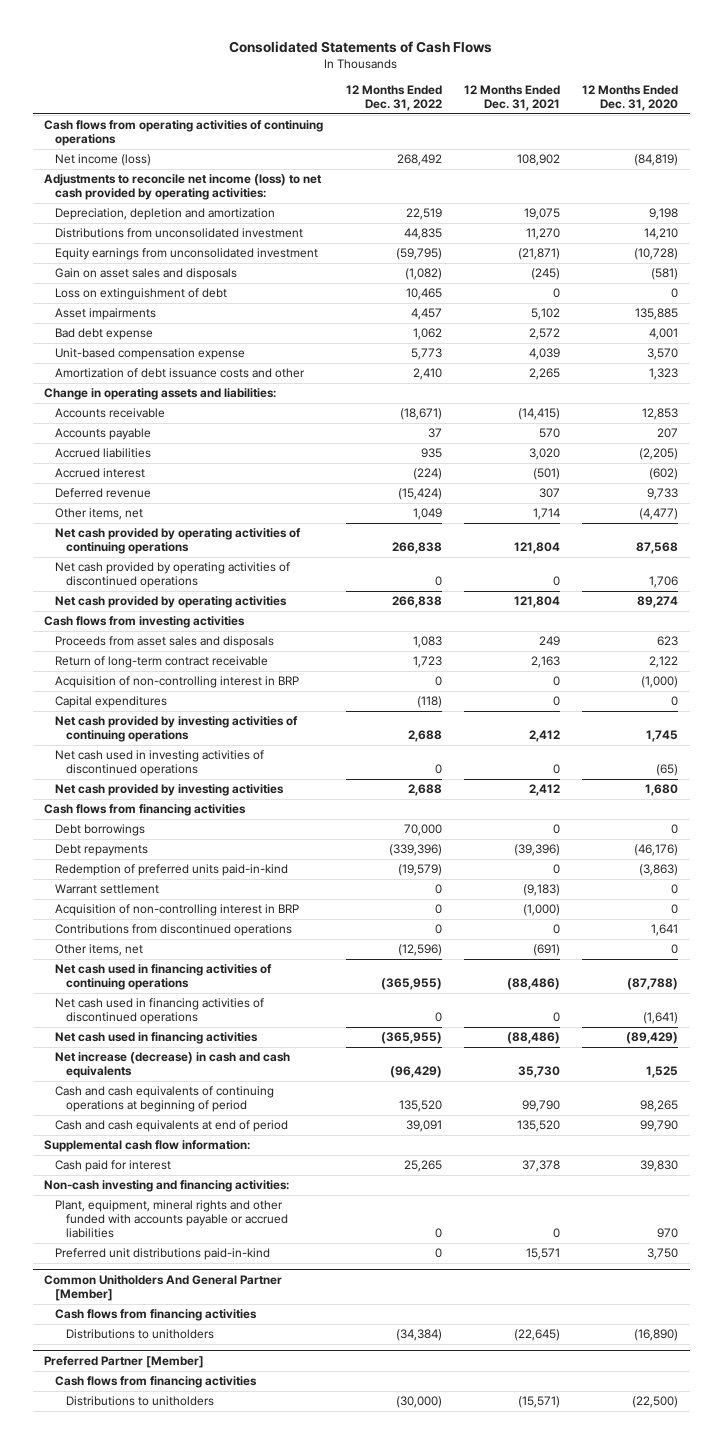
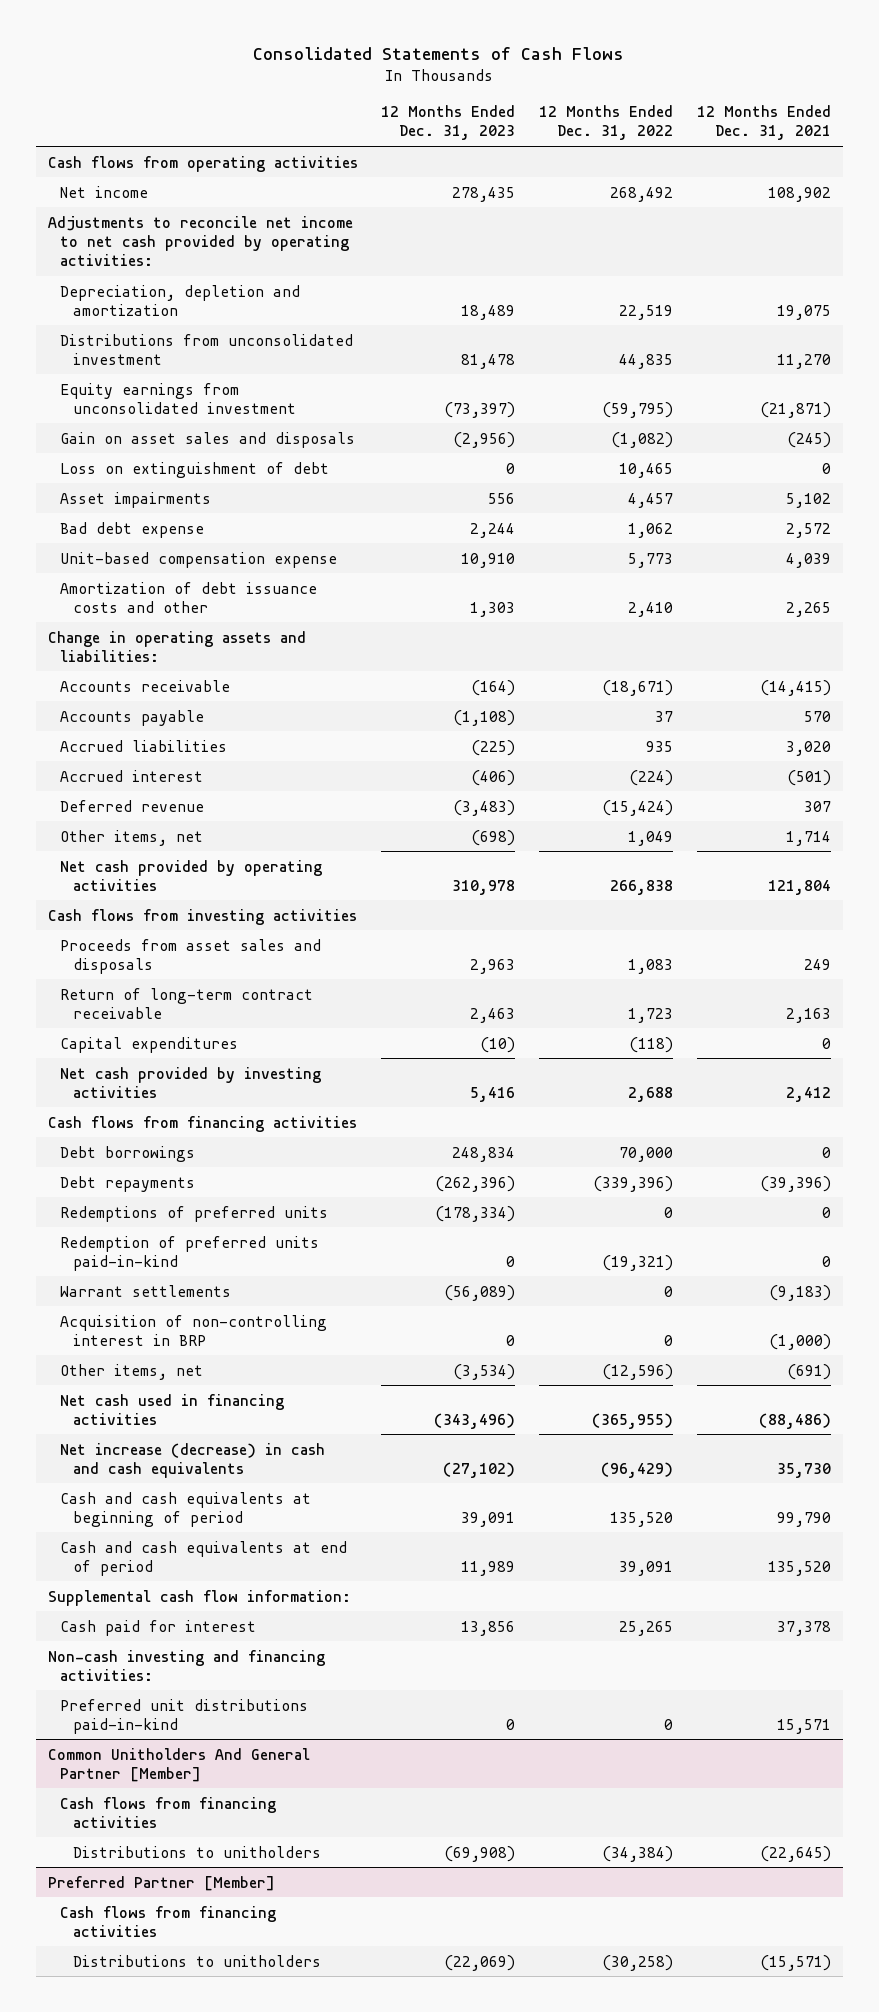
[582,85,679,112] 12 Months Ended Dec. 31, 2020 -> none
none -> [381,105,516,141] 12 Months Ended Dec. 31, 2023
[44,120,324,147] Cash flows from operating activities of continuing operations -> [47,155,358,172] Cash flows from operating activities
[55,154,152,167] Net income (loss) -> [60,185,149,198] Net income
[44,174,323,201] Adjustments to reconcile net income (loss) to net cash provided by operating activities: -> [47,215,353,266] Adjustments to reconcile net income to net cash provided by operating activities:
[55,528,302,555] Net cash provided by operating activities of continuing operations -> none
[55,562,291,589] Net cash provided by operating activities of discontinued operations -> none
[55,676,300,689] Acquisition of non-controlling interest in BRP -> none
[55,716,299,743] Net cash provided by investing activities of continuing operations -> none
[55,750,265,777] Net cash used in investing activities of discontinued operations -> none
none -> [60,1205,329,1222] Redemptions of preferred units
[397,864,442,877] (19,579) -> [602,1254,674,1271] (19,321)
[55,884,160,895] Warrant settlement -> [60,1284,232,1297] Warrant settlements
[55,924,293,937] Contributions from discontinued operations -> none
[55,964,273,991] Net cash used in financing activities of continuing operations -> none
[55,998,265,1025] Net cash used in financing activities of discontinued operations -> none
[55,1086,275,1113] Cash and cash equivalents of continuing operations at beginning of period -> [60,1491,312,1527] Cash and cash equivalents at beginning of period
[55,1200,288,1239] Plant, equipment, mineral rights and other funded with accounts payable or accrued liabilities -> none
[395,1396,442,1409] (30,000) -> [602,1954,674,1971] (30,258)

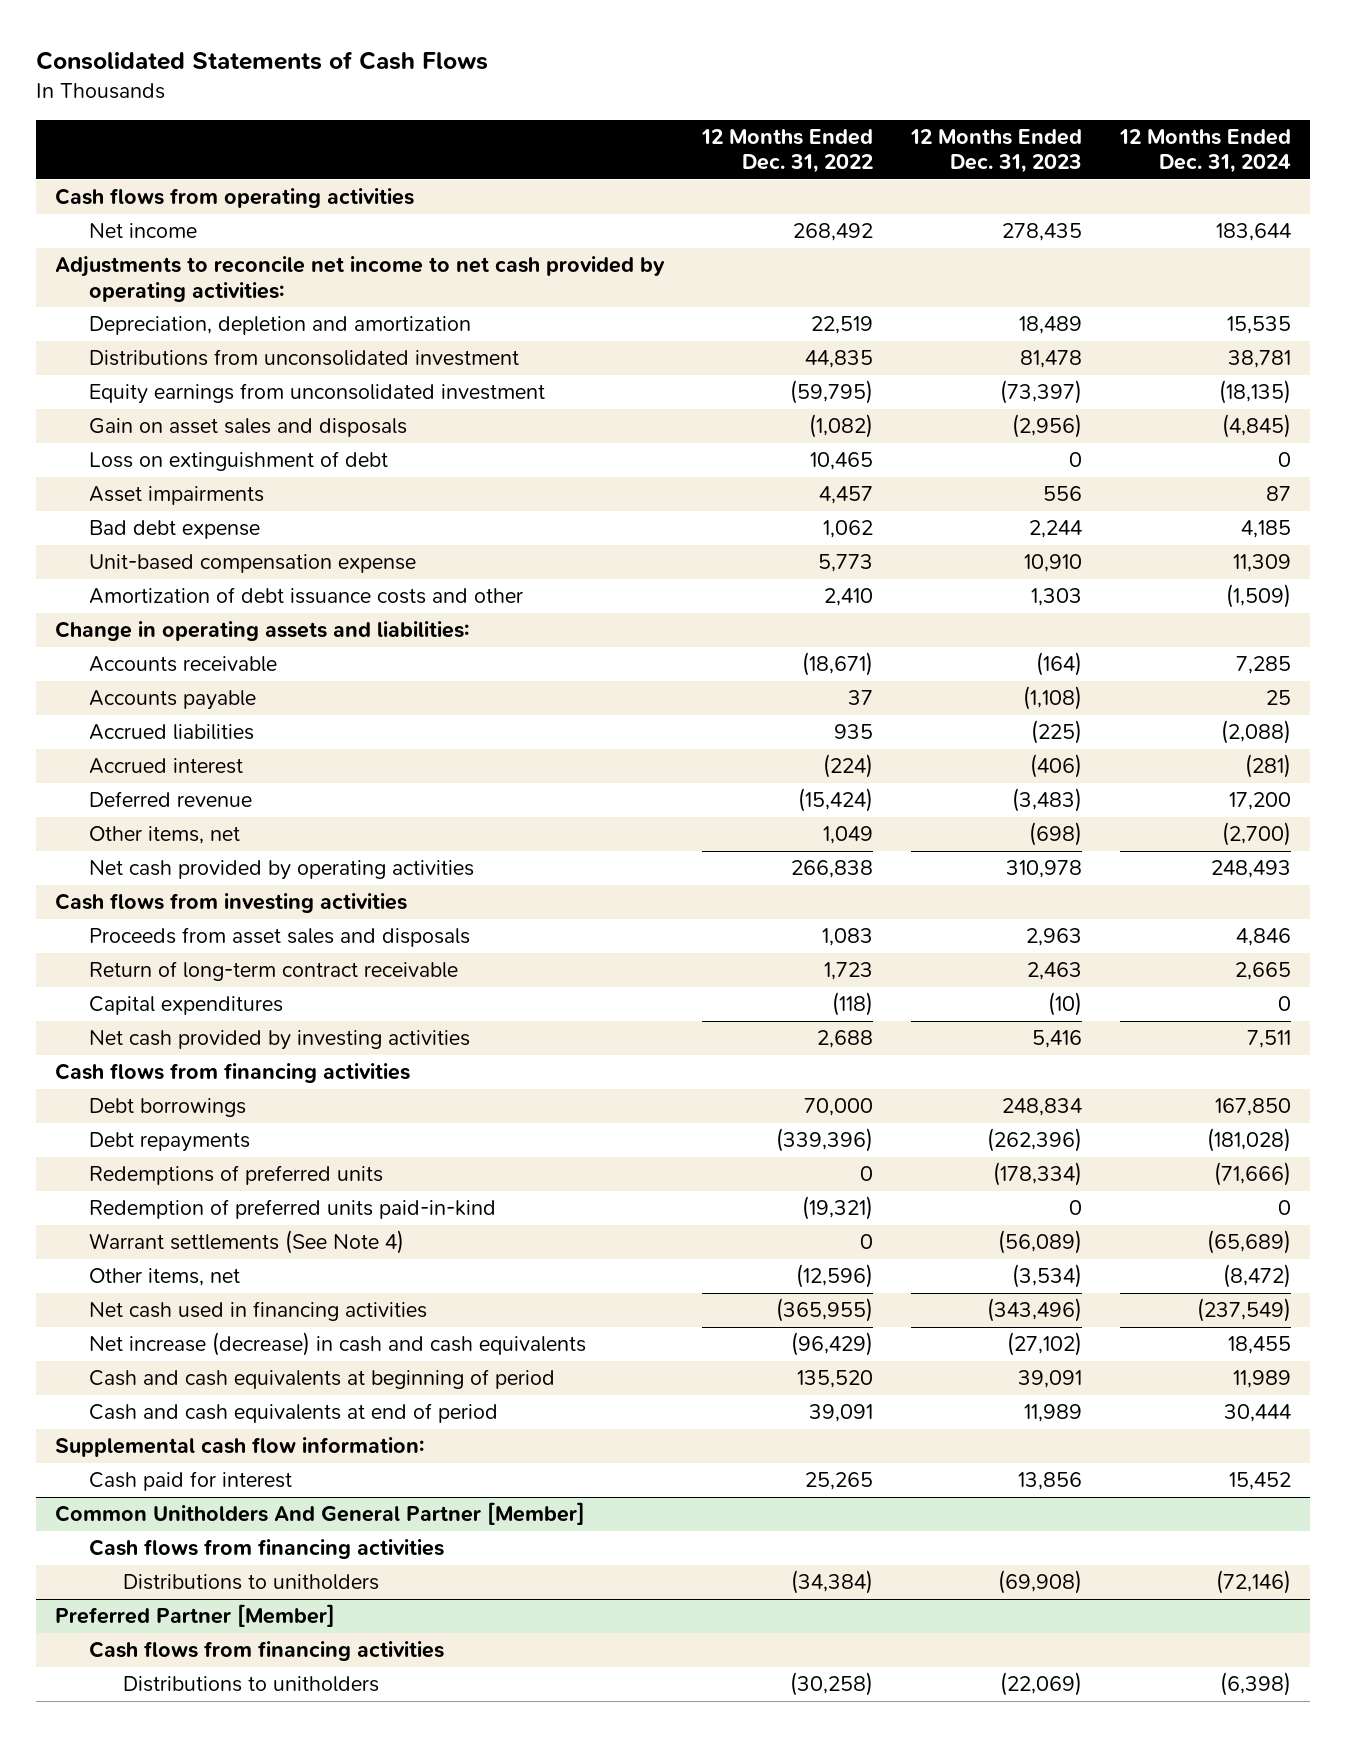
[697,105,832,141] 12 Months Ended Dec. 31, 2021 -> none
none -> [1119,128,1292,174] 12 Months Ended Dec. 31, 2024
[60,1314,328,1346] Acquisition of non-controlling interest in BRP -> none
[60,1284,232,1297] Warrant settlements -> [89,1230,405,1255] Warrant settlements (See Note 4)
[47,1649,325,1681] Non-cash investing and financing activities: -> none
[60,1698,309,1734] Preferred unit distributions paid-in-kind -> none

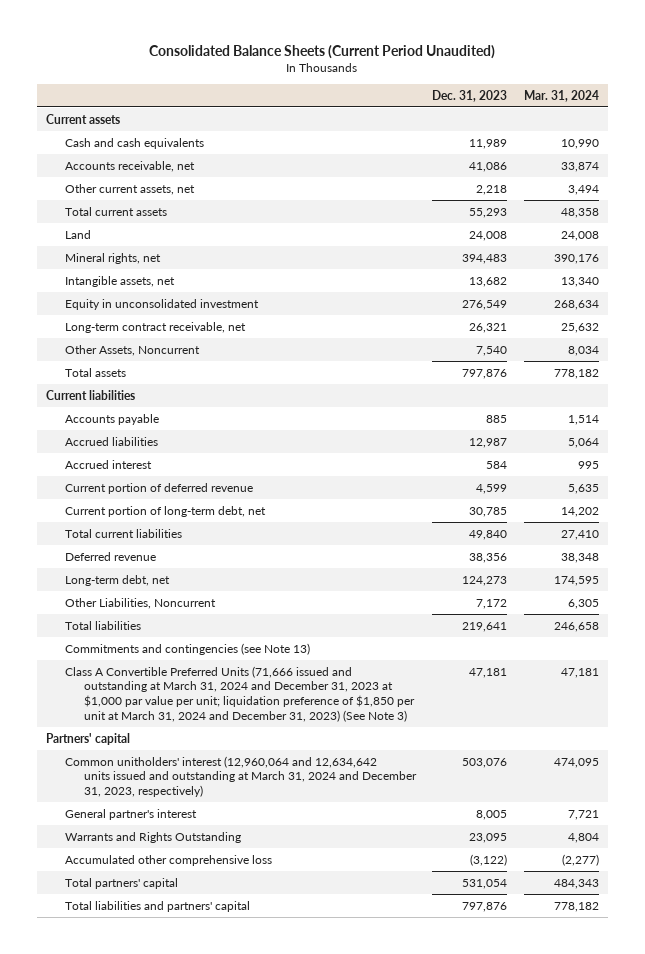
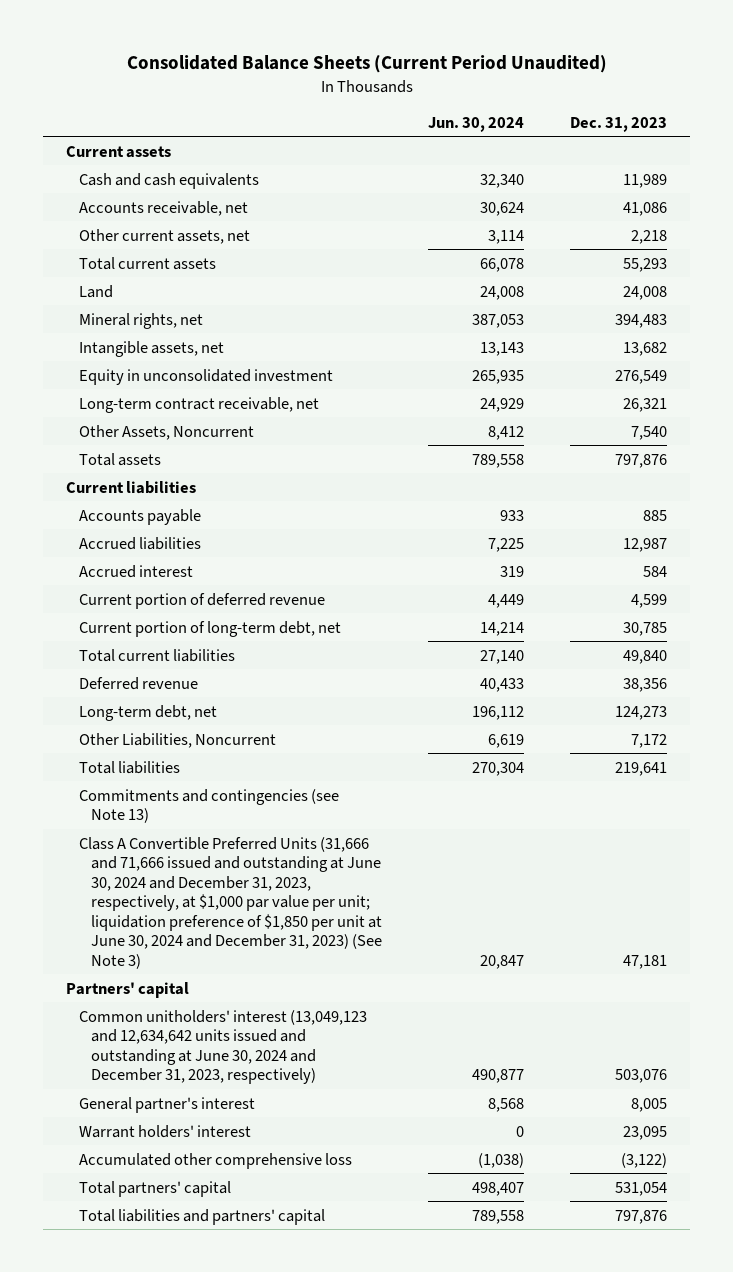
[524,89,600,102] Mar. 31, 2024 -> none
none -> [427,116,524,132] Jun. 30, 2024
[64,665,415,722] Class A Convertible Preferred Units (71,666 issued and outstanding at March 31, 2024 and December 31, 2023 at $1,000 par value per unit; liquidation preference of $1,850 per unit at March 31, 2024 and December 31, 2023) (See Note 3) -> [78,836,382,969] Class A Convertible Preferred Units (31,666 and 71,666 issued and outstanding at June 30, 2024 and December 31, 2023, respectively, at $1,000 par value per unit; liquidation preference of $1,850 per unit at June 30, 2024 and December 31, 2023) (See Note 3)
[64,755,417,798] Common unitholders' interest (12,960,064 and 12,634,642 units issued and outstanding at March 31, 2024 and December 31, 2023, respectively) -> [78,1009,367,1085] Common unitholders' interest (13,049,123 and 12,634,642 units issued and outstanding at June 30, 2024 and December 31, 2023, respectively)
[64,831,241,843] Warrants and Rights Outstanding -> [78,1124,251,1138] Warrant holders' interest

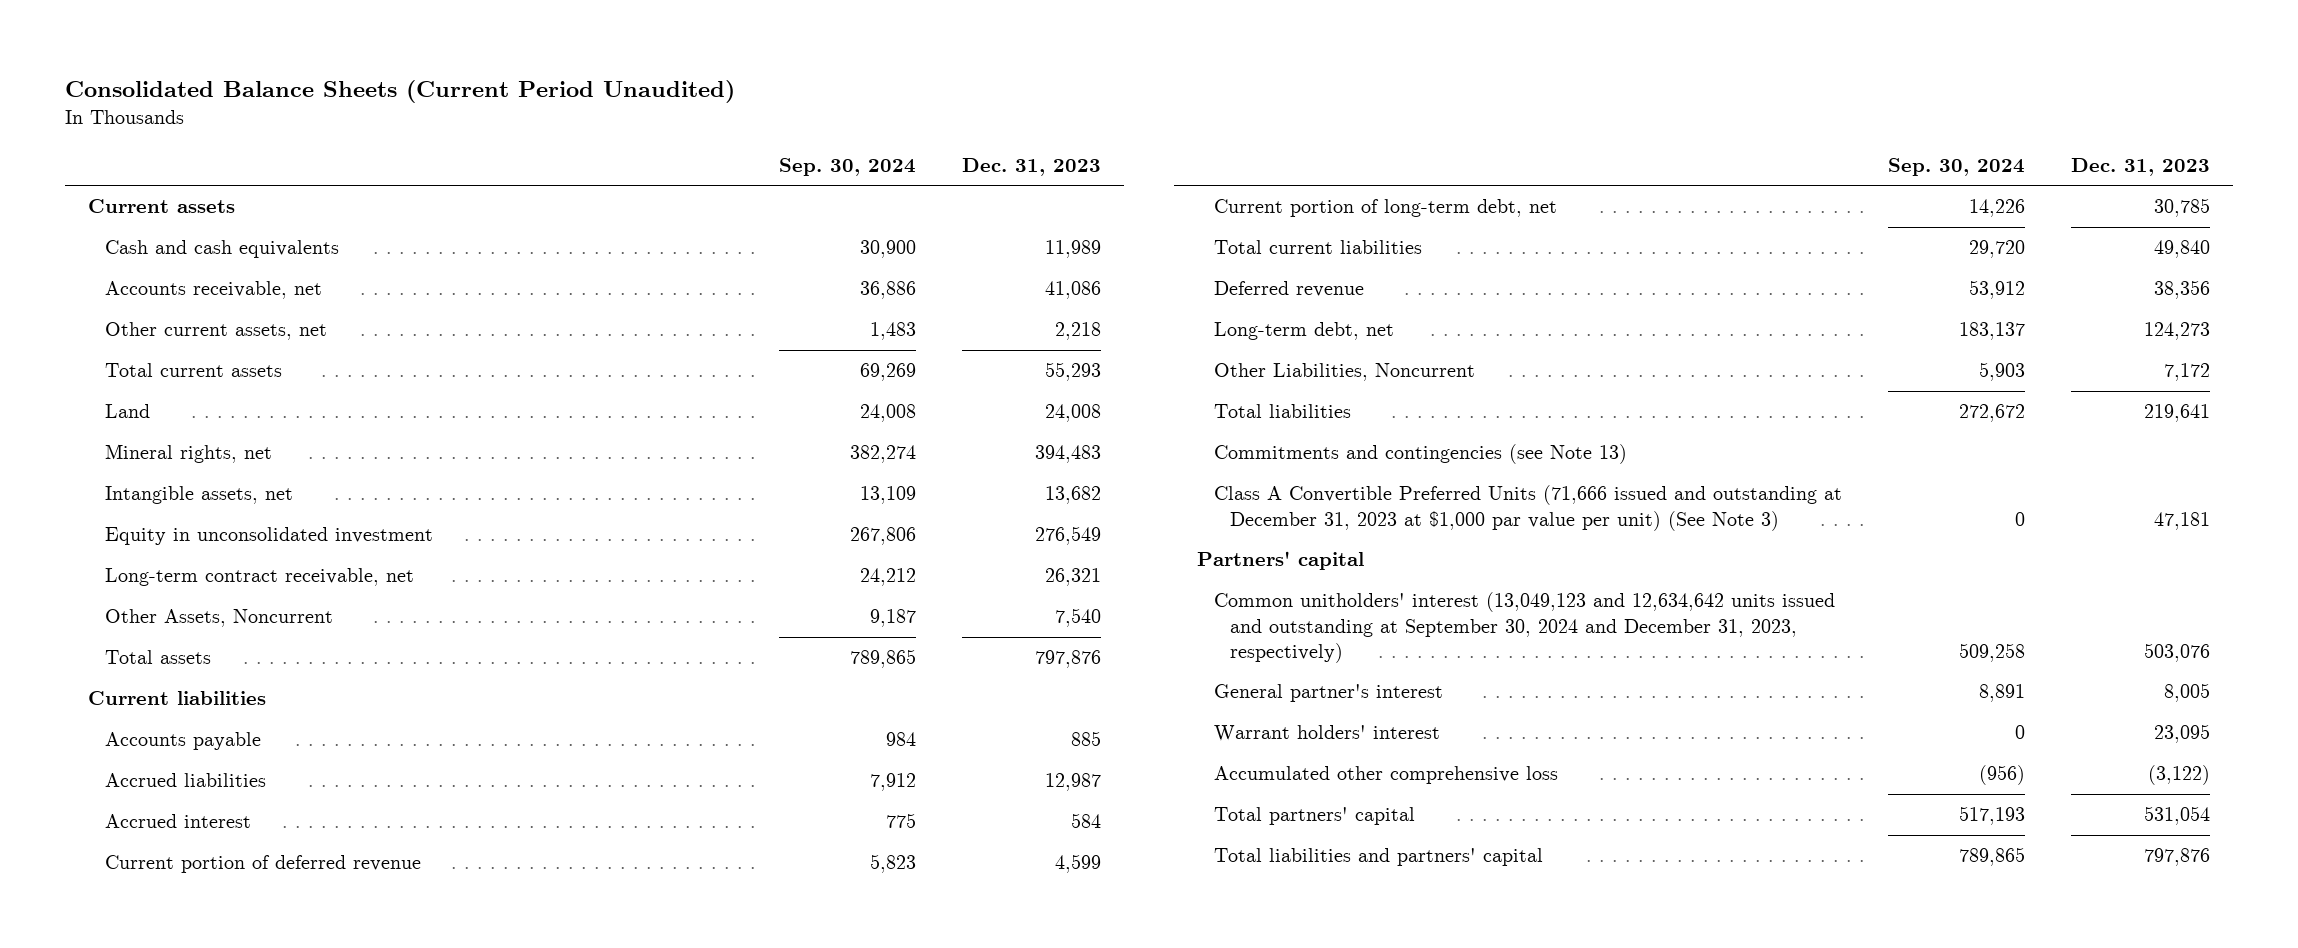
[427,116,524,132] Jun. 30, 2024 -> none
none -> [778,157,916,176] Sep. 30, 2024
[78,836,382,969] Class A Convertible Preferred Units (31,666 and 71,666 issued and outstanding at June 30, 2024 and December 31, 2023, respectively, at $1,000 par value per unit; liquidation preference of $1,850 per unit at June 30, 2024 and December 31, 2023) (See Note 3) -> [1213,485,1842,531] Class A Convertible Preferred Units (71,666 issued and outstanding at December 31, 2023 at $1,000 par value per unit) (See Note 3)
[78,1009,367,1085] Common unitholders' interest (13,049,123 and 12,634,642 units issued and outstanding at June 30, 2024 and December 31, 2023, respectively) -> [1213,592,1835,663] Common unitholders' interest (13,049,123 and 12,634,642 units issued and outstanding at September 30, 2024 and December 31, 2023, respectively)

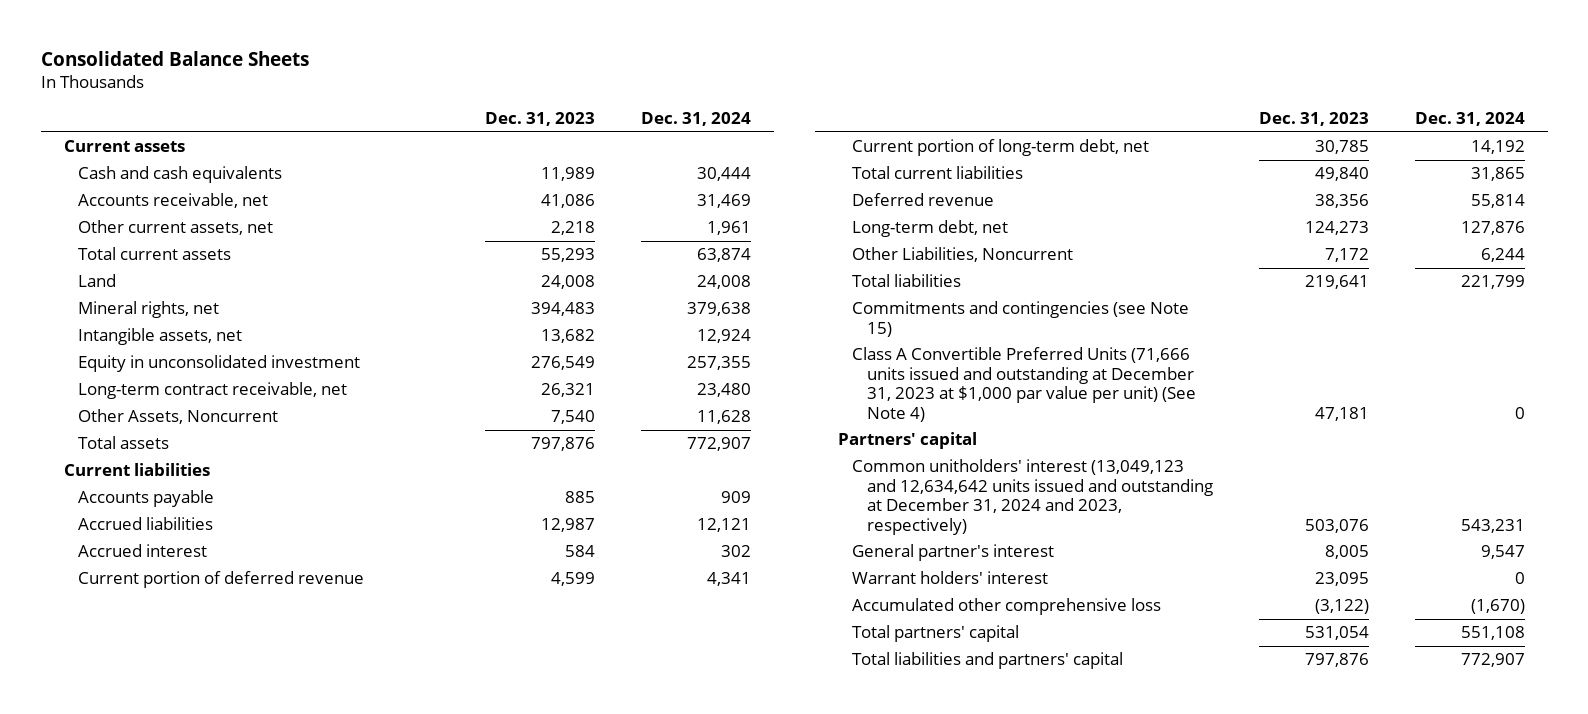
[65,79,736,103] Consolidated Balance Sheets (Current Period Unaudited) -> [40,51,309,67] Consolidated Balance Sheets
[778,157,916,176] Sep. 30, 2024 -> none
none -> [640,112,751,127] Dec. 31, 2024
[1213,444,1627,465] Commitments and contingencies (see Note 13) -> [852,301,1190,337] Commitments and contingencies (see Note 15)
[1213,485,1842,531] Class A Convertible Preferred Units (71,666 issued and outstanding at December 31, 2023 at $1,000 par value per unit) (See Note 3) -> [852,347,1197,422] Class A Convertible Preferred Units (71,666 units issued and outstanding at December 31, 2023 at $1,000 par value per unit) (See Note 4)
[1213,592,1835,663] Common unitholders' interest (13,049,123 and 12,634,642 units issued and outstanding at September 30, 2024 and December 31, 2023, respectively) -> [852,459,1214,535] Common unitholders' interest (13,049,123 and 12,634,642 units issued and outstanding at December 31, 2024 and 2023, respectively)

